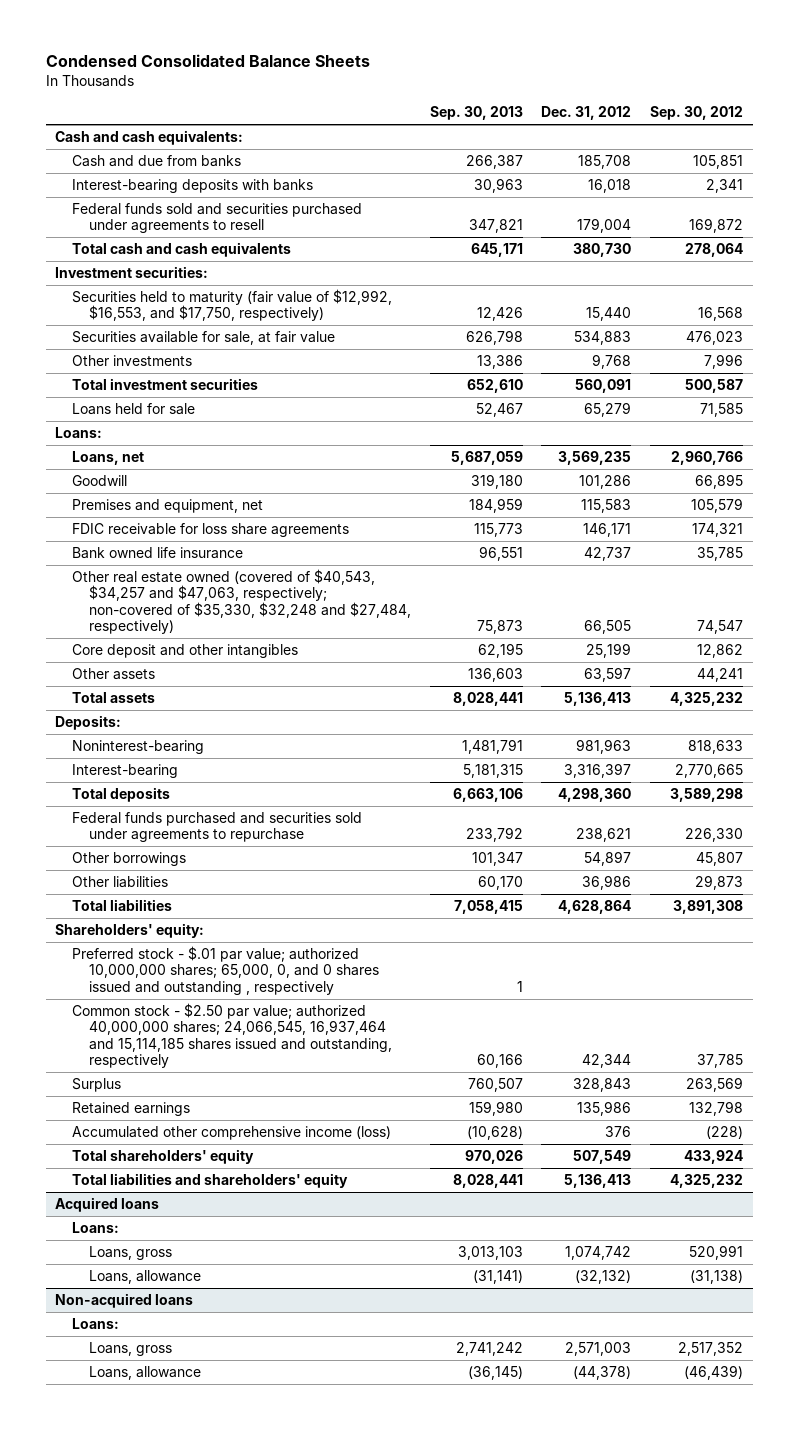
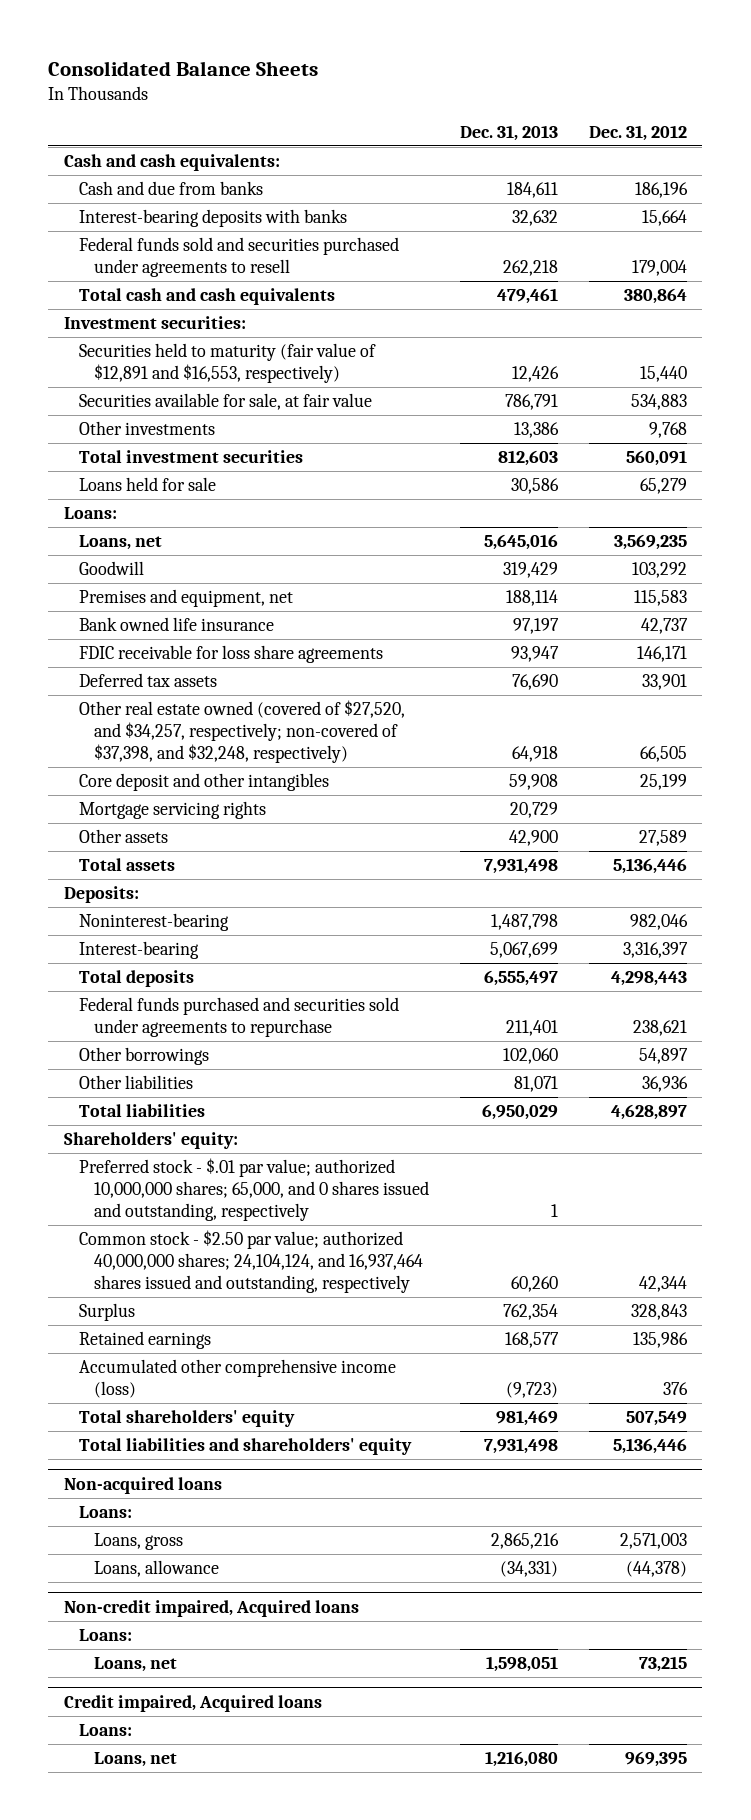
[45,54,370,68] Condensed Consolidated Balance Sheets -> [48,61,319,77] Consolidated Balance Sheets
[429,106,523,121] Sep. 30, 2013 -> none
[650,106,744,121] Sep. 30, 2012 -> none
none -> [460,124,559,141] Dec. 31, 2013
[578,155,632,170] 185,708 -> [634,182,688,199] 186,196
[588,179,632,194] 16,018 -> [641,210,687,227] 15,664
[573,243,632,258] 380,730 -> [623,288,687,305] 380,864
[71,289,392,322] Securities held to maturity (fair value of $12,992, $16,553, and $17,750, respectively) -> [79,343,377,383] Securities held to maturity (fair value of $12,891 and $16,553, respectively)
[579,475,632,490] 101,286 -> [631,562,687,579] 103,292
[71,523,349,538] FDIC receivable for loss share agreements -> [79,645,384,664] FDIC receivable for loss share agreements
none -> [79,673,218,688] Deferred tax assets
[71,569,411,634] Other real estate owned (covered of $40,543, $34,257 and $47,063, respectively; non-covered of $35,330, $32,248 and $27,484, respectively) -> [79,700,406,763] Other real estate owned (covered of $27,520, and $34,257, respectively; non-covered of $37,398, and $32,248, respectively)
none -> [79,801,267,820] Mortgage servicing rights
[584,667,632,683] 63,597 -> [638,830,687,847] 27,589
[564,692,632,707] 5,136,413 -> [612,858,687,875] 5,136,446
[576,739,632,755] 981,963 -> [629,914,688,931] 982,046
[558,788,632,803] 4,298,360 -> [610,971,687,987] 4,298,443
[582,875,632,891] 36,986 -> [641,1076,688,1093] 36,936
[558,900,632,915] 4,628,864 -> [610,1104,687,1121] 4,628,897
[71,946,379,995] Preferred stock - $.01 par value; authorized 10,000,000 shares; 65,000, 0, and 0 shares issued and outstanding , respectively -> [79,1158,430,1221] Preferred stock - $.01 par value; authorized 10,000,000 shares; 65,000, and 0 shares issued and outstanding, respectively
[71,1003,392,1068] Common stock - $2.50 par value; authorized 40,000,000 shares; 24,066,545, 16,937,464 and 15,114,185 shares issued and outstanding, respectively -> [79,1230,424,1293] Common stock - $2.50 par value; authorized 40,000,000 shares; 24,104,124, and 16,937,464 shares issued and outstanding, respectively
[55,1197,160,1213] Acquired loans -> none
[71,1222,119,1234] Loans: -> none
[88,1246,172,1261] Loans, gross -> none
[88,1270,201,1285] Loans, allowance -> none
[564,1174,632,1189] 5,136,413 -> [612,1438,687,1455] 5,136,446
none -> [63,1599,359,1617] Non-credit impaired, Acquired loans
none -> [79,1629,133,1642] Loans:
none -> [94,1657,178,1673] Loans, net
none -> [63,1694,322,1712] Credit impaired, Acquired loans
none -> [79,1724,133,1737] Loans:
none -> [94,1752,178,1768] Loans, net

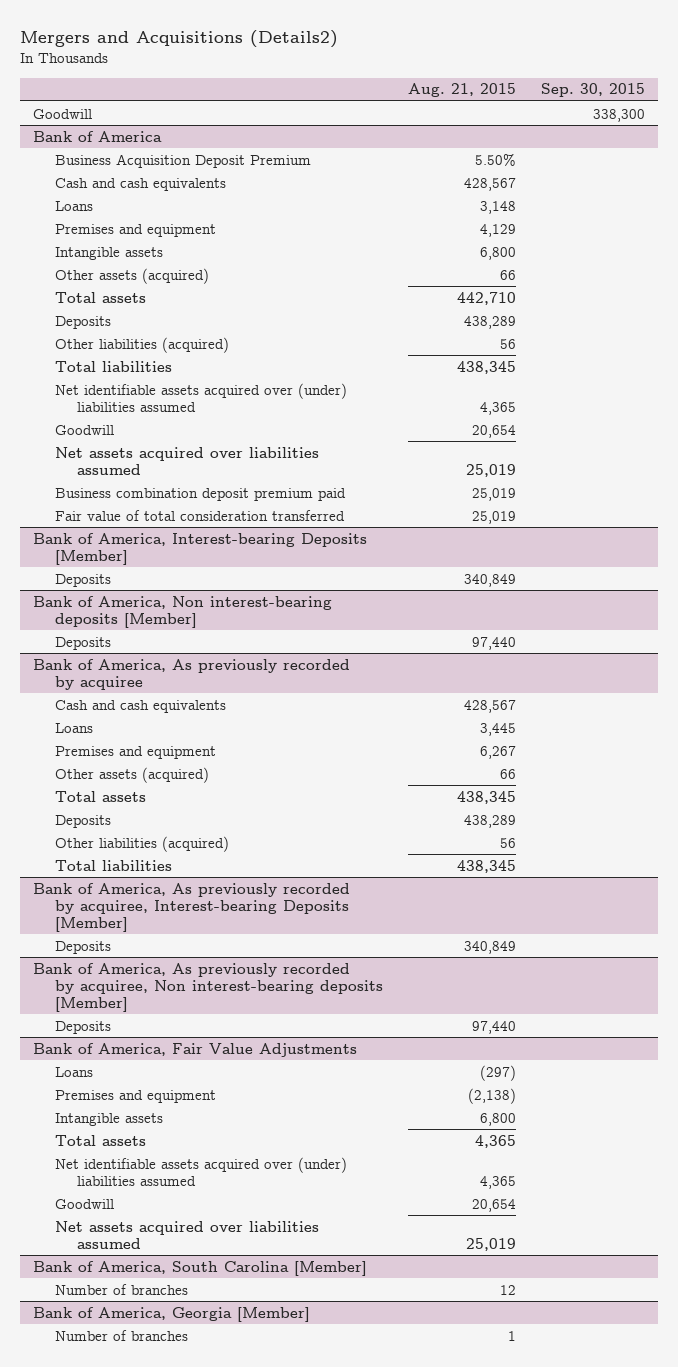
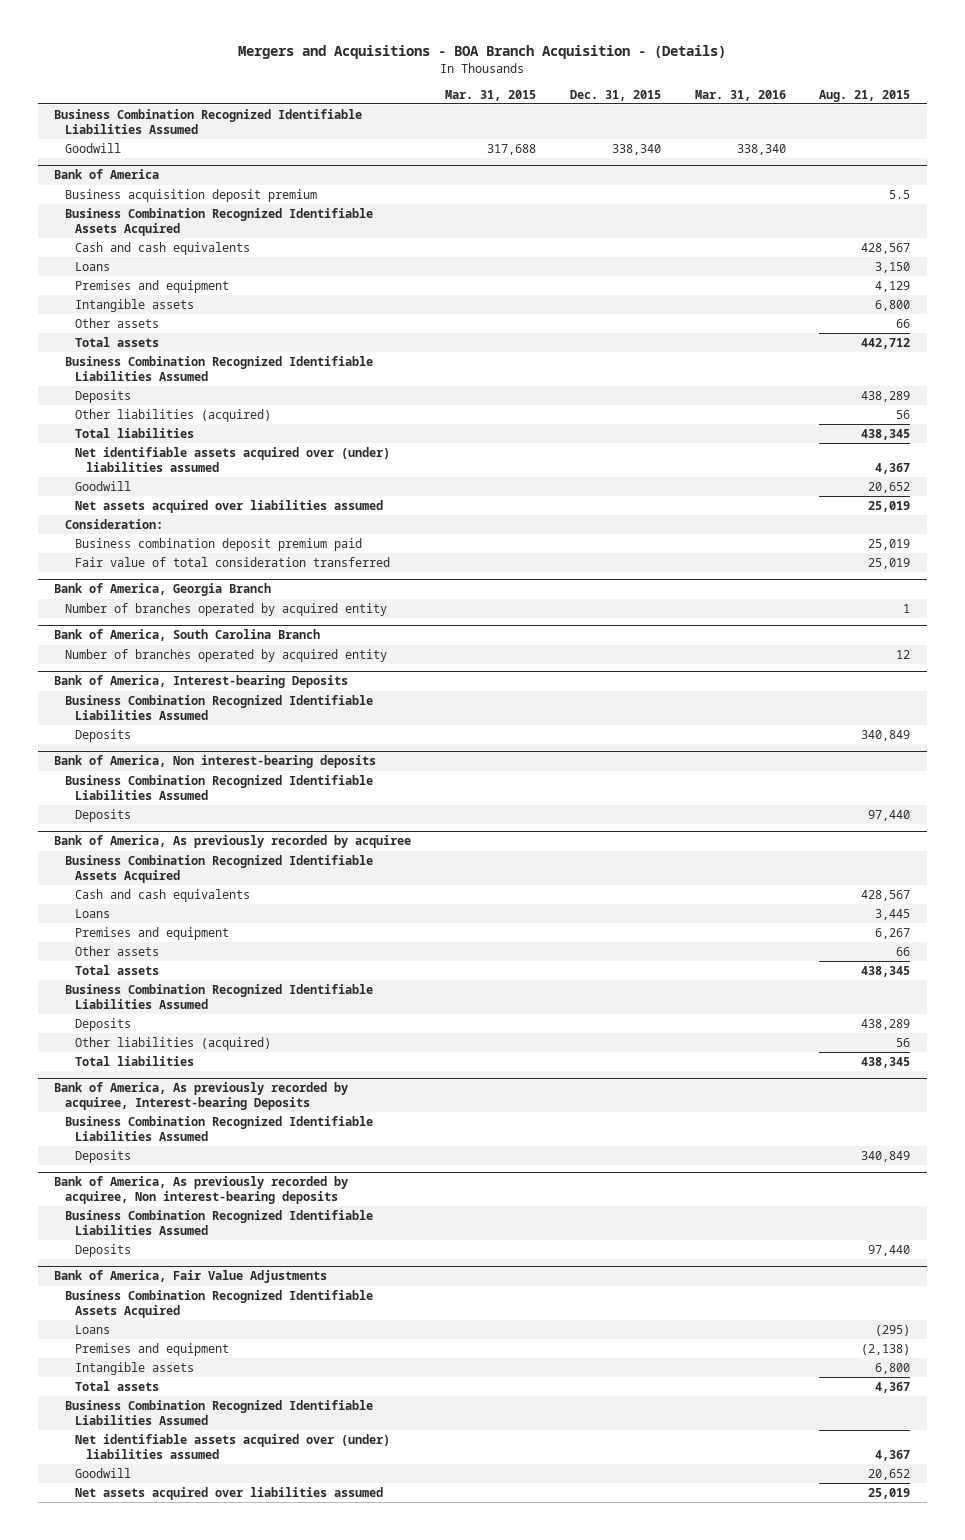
[20,30,339,49] Mergers and Acquisitions (Details2) -> [238,45,727,60] Mergers and Acquisitions - BOA Branch Acquisition - (Details)
[541,83,646,98] Sep. 30, 2015 -> none
none -> [445,89,537,101] Mar. 31, 2015
none -> [569,89,661,101] Dec. 31, 2015
none -> [694,89,786,101] Mar. 31, 2016
none -> [54,108,363,134] Business Combination Recognized Identifiable Liabilities Assumed
[54,153,311,168] Business Acquisition Deposit Premium -> [64,188,317,202] Business acquisition deposit premium
[475,152,517,166] 5.50% -> [889,189,911,199] 5.5
none -> [64,207,373,236] Business Combination Recognized Identifiable Assets Acquired
[480,200,517,214] 3,148 -> [875,261,911,273] 3,150
[54,267,209,284] Other assets (acquired) -> [75,317,160,328] Other assets
[457,291,517,305] 442,710 -> [861,337,911,349] 442,712
none -> [64,355,373,381] Business Combination Recognized Identifiable Liabilities Assumed
[480,401,517,415] 4,365 -> [875,462,911,474] 4,367
[472,424,517,438] 20,654 -> [868,481,911,493] 20,652
none -> [64,518,163,529] Consideration:
none -> [54,583,272,597] Bank of America, Georgia Branch
none -> [64,602,387,616] Number of branches operated by acquired entity
none -> [54,629,321,642] Bank of America, South Carolina Branch
none -> [64,648,387,662] Number of branches operated by acquired entity
[32,532,367,565] Bank of America, Interest-bearing Deposits [Member] -> [54,675,349,689] Bank of America, Interest-bearing Deposits
none -> [64,694,373,720] Business Combination Recognized Identifiable Liabilities Assumed
[32,595,332,628] Bank of America, Non interest-bearing deposits [Member] -> [54,755,377,769] Bank of America, Non interest-bearing deposits
none -> [64,774,373,800] Business Combination Recognized Identifiable Liabilities Assumed
none -> [64,854,373,883] Business Combination Recognized Identifiable Assets Acquired
[54,766,209,783] Other assets (acquired) -> [75,945,160,956] Other assets
none -> [64,983,373,1009] Business Combination Recognized Identifiable Liabilities Assumed
[32,882,350,932] Bank of America, As previously recorded by acquiree, Interest-bearing Deposits [Member] -> [54,1082,349,1111] Bank of America, As previously recorded by acquiree, Interest-bearing Deposits
none -> [64,1115,373,1141] Business Combination Recognized Identifiable Liabilities Assumed
[32,962,383,1012] Bank of America, As previously recorded by acquiree, Non interest-bearing deposits [Member] -> [54,1176,349,1205] Bank of America, As previously recorded by acquiree, Non interest-bearing deposits
none -> [64,1209,373,1235] Business Combination Recognized Identifiable Liabilities Assumed
none -> [64,1289,373,1318] Business Combination Recognized Identifiable Assets Acquired
[480,1064,517,1081] (297) -> [875,1324,911,1336] (295)
[475,1134,517,1148] 4,365 -> [875,1381,911,1393] 4,367
none -> [64,1399,373,1425] Business Combination Recognized Identifiable Liabilities Assumed
[480,1175,517,1189] 4,365 -> [875,1449,911,1461] 4,367
[472,1198,517,1212] 20,654 -> [868,1468,911,1480] 20,652
[32,1260,367,1276] Bank of America, South Carolina [Member] -> none
[54,1283,188,1295] Number of branches -> none
[32,1306,310,1322] Bank of America, Georgia [Member] -> none
[54,1329,188,1341] Number of branches -> none

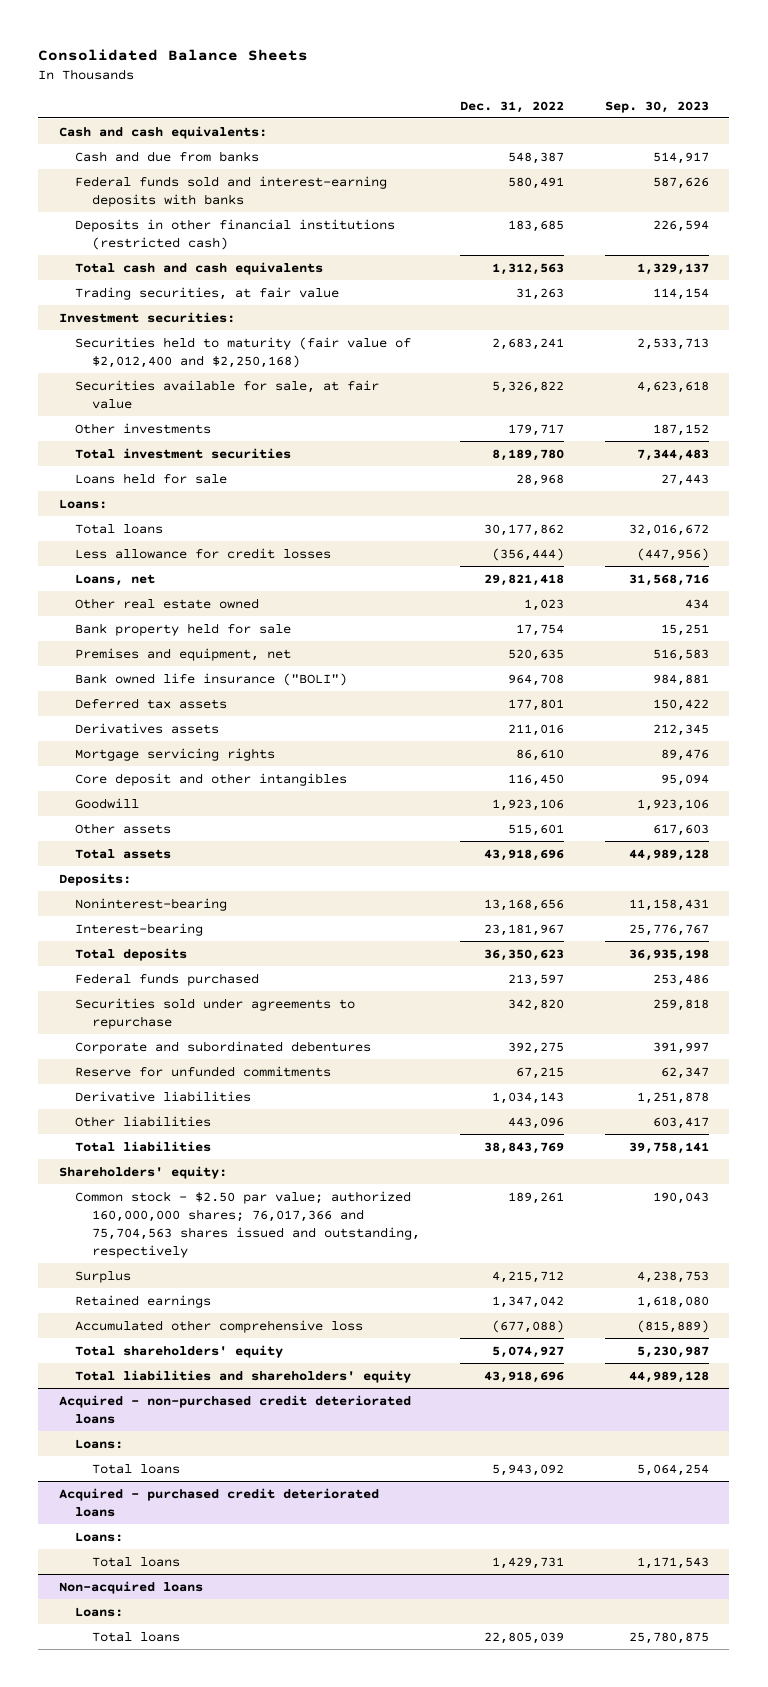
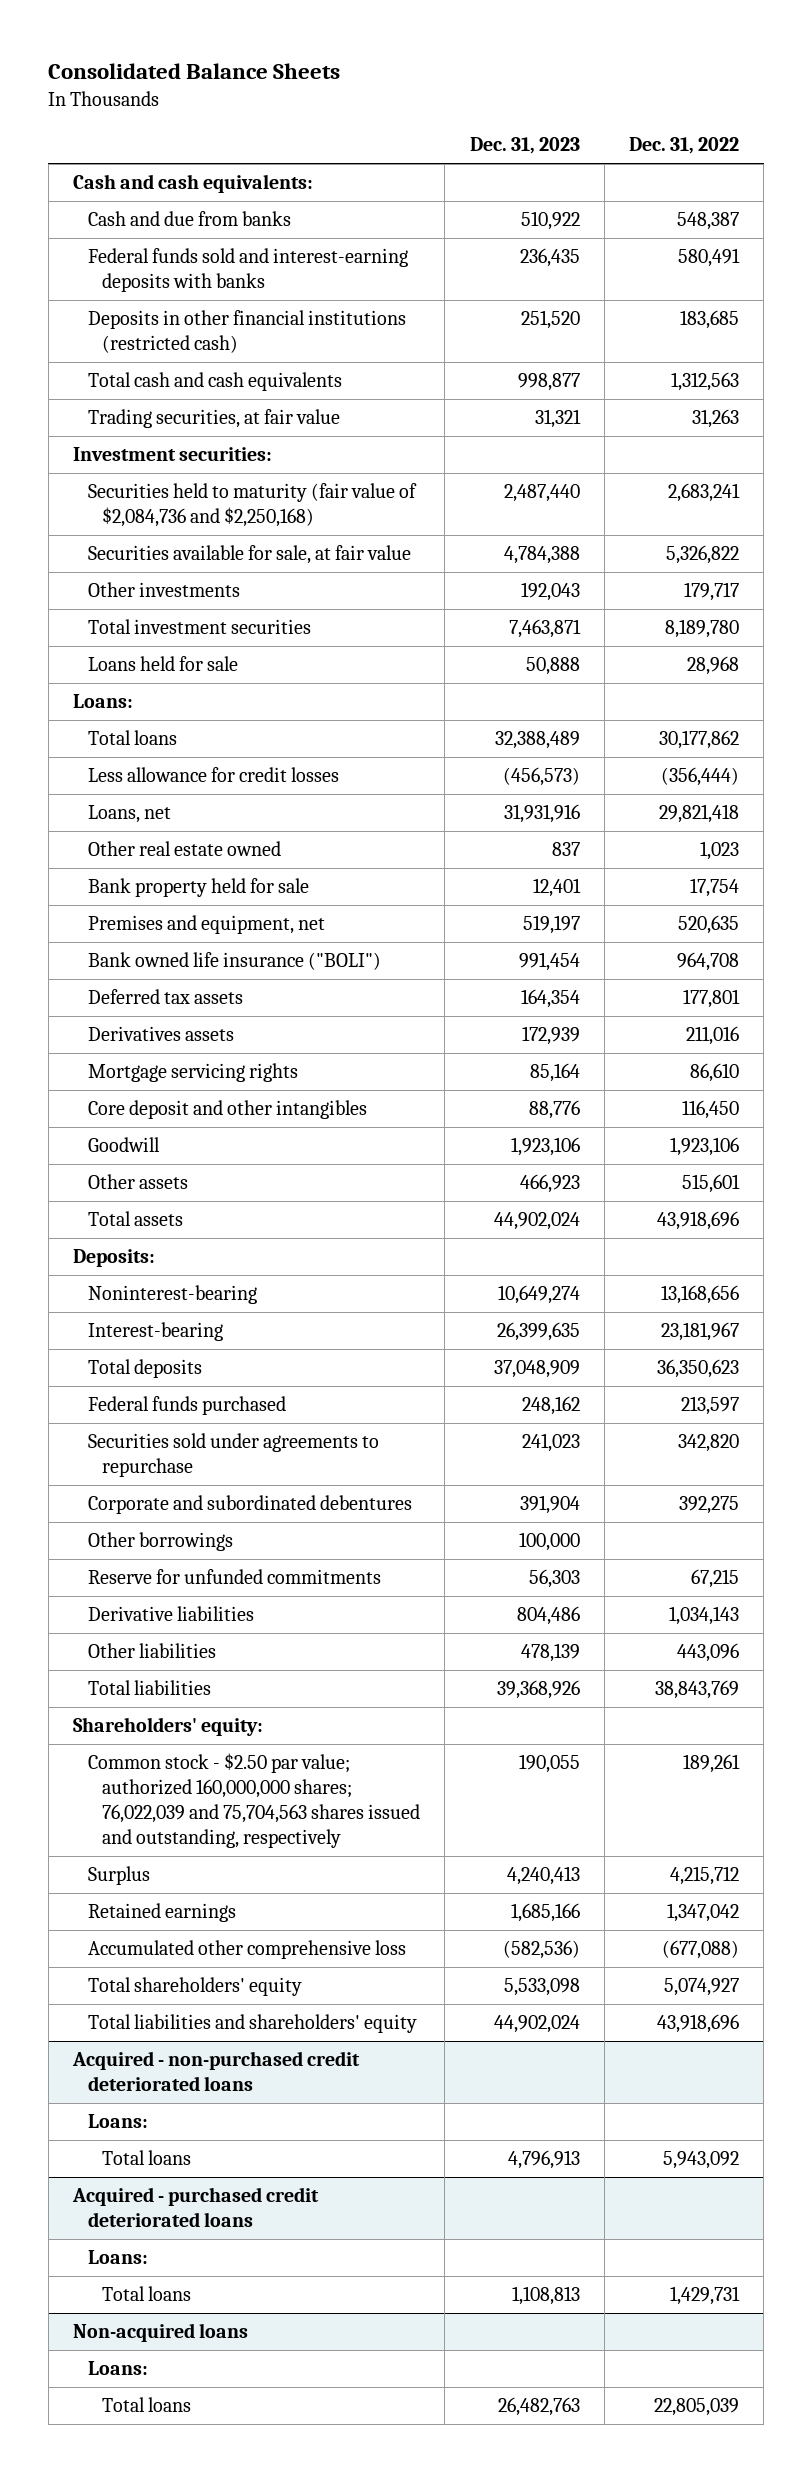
[604,100,709,113] Sep. 30, 2023 -> none
none -> [469,137,580,155] Dec. 31, 2023
[75,336,412,368] Securities held to maturity (fair value of $2,012,400 and $2,250,168) -> [87,483,417,528] Securities held to maturity (fair value of $2,084,736 and $2,250,168)
none -> [87,1532,233,1552] Other borrowings
[75,1190,420,1259] Common stock - $2.50 par value; authorized 160,000,000 shares; 76,017,366 and 75,704,563 shares issued and outstanding, respectively -> [87,1753,421,1848] Common stock - $2.50 par value; authorized 160,000,000 shares; 76,022,039 and 75,704,563 shares issued and outstanding, respectively

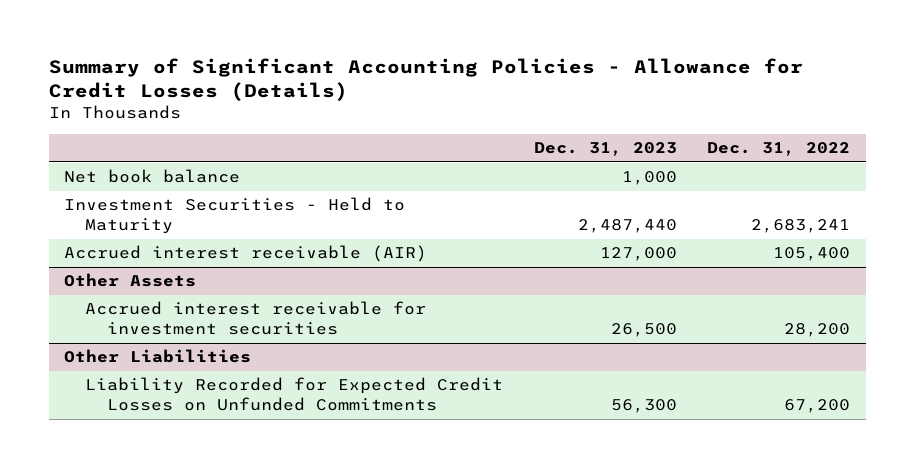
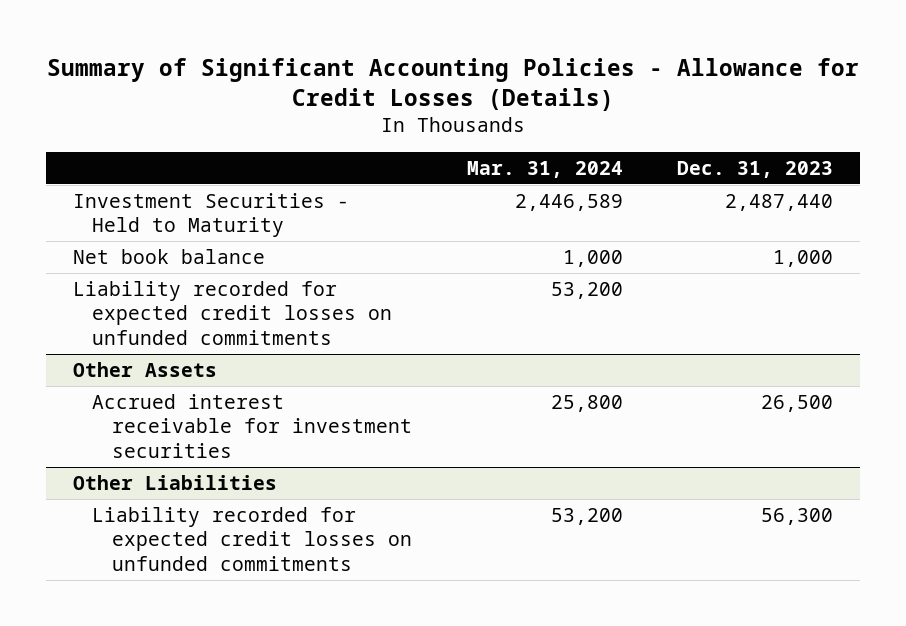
[707,142,851,157] Dec. 31, 2022 -> none
none -> [466,160,623,178] Mar. 31, 2024
[63,245,427,263] Accrued interest receivable (AIR) -> none
[63,169,240,184] Net book balance -> [72,249,265,265] Net book balance
none -> [72,281,393,345] Liability recorded for expected credit losses on unfunded commitments
[85,377,504,412] Liability Recorded for Expected Credit Losses on Unfunded Commitments -> [92,507,413,571] Liability recorded for expected credit losses on unfunded commitments

